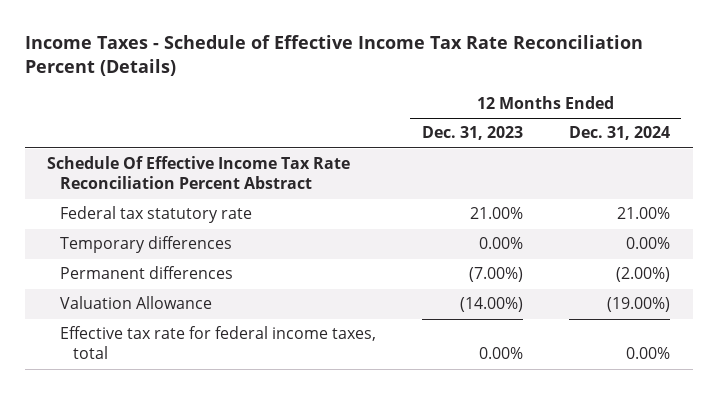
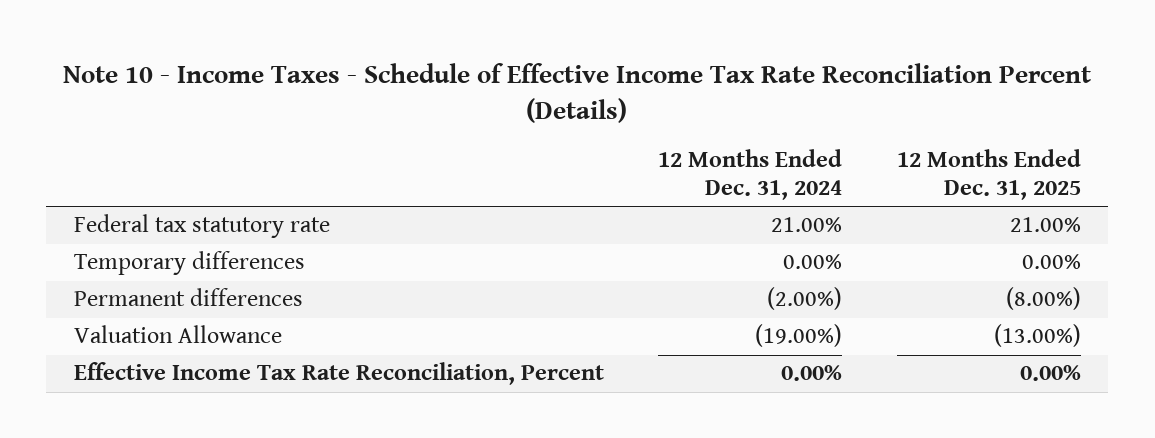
[24,34,643,76] Income Taxes - Schedule of Effective Income Tax Rate Reconciliation Percent (Details) -> [63,62,1092,123] Note 10 - Income Taxes - Schedule of Effective Income Tax Rate Reconciliation Percent (Details)
[421,126,523,141] Dec. 31, 2023 -> none
none -> [896,149,1081,201] 12 Months Ended Dec. 31, 2025
[47,156,351,190] Schedule Of Effective Income Tax Rate Reconciliation Percent Abstract -> none
[60,326,377,360] Effective tax rate for federal income taxes, total -> [73,362,604,386] Effective Income Tax Rate Reconciliation, Percent

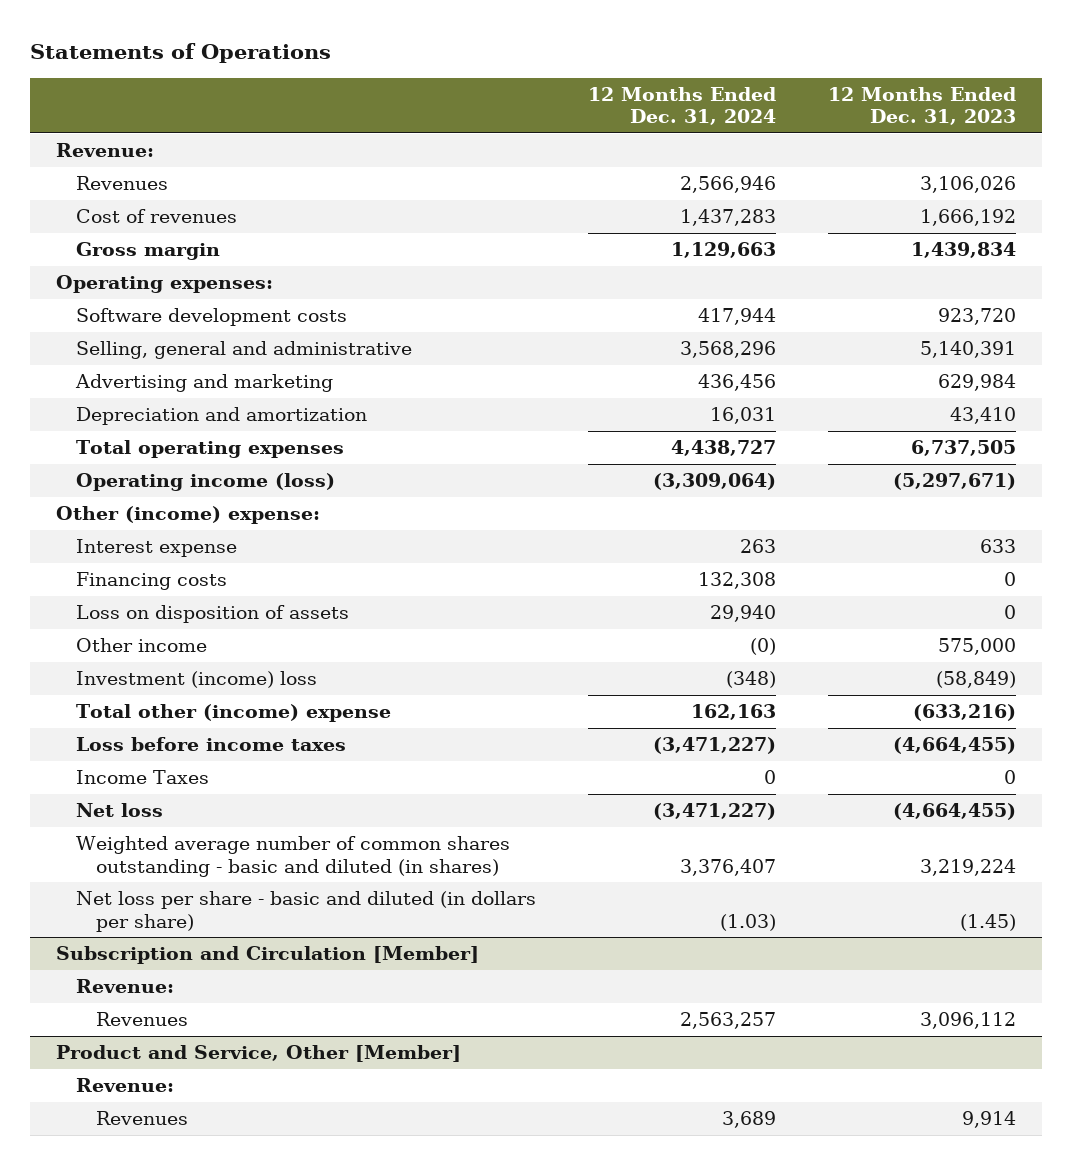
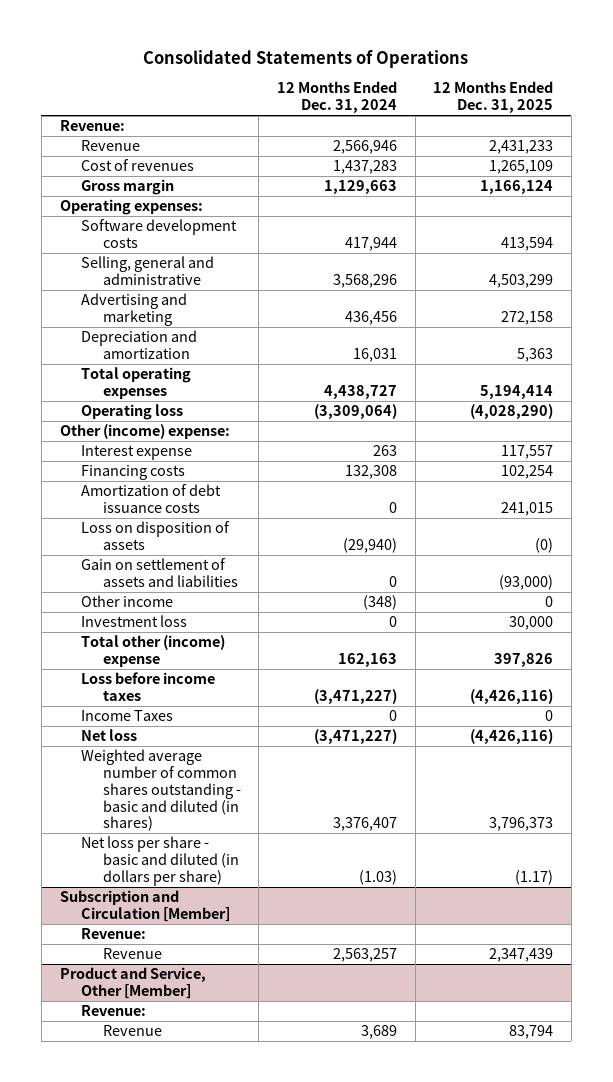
[30,43,332,64] Statements of Operations -> [143,49,469,68] Consolidated Statements of Operations
[828,86,1017,126] 12 Months Ended Dec. 31, 2023 -> none
none -> [433,81,554,114] 12 Months Ended Dec. 31, 2025
[76,176,169,191] Revenues -> [81,140,141,152] Revenue
[76,473,336,492] Operating income (loss) -> [81,404,184,421] Operating loss
none -> [81,484,222,514] Amortization of debt issuance costs
[710,605,777,623] 29,940 -> [342,538,397,554] (29,940)
none -> [81,558,238,588] Gain on settlement of assets and liabilities
[750,638,777,656] (0) -> [362,595,397,611] (348)
[76,671,318,689] Investment (income) loss -> [81,615,188,628] Investment loss
[726,671,777,689] (348) -> [388,616,397,628] 0
[95,1012,188,1027] Revenues -> [102,948,162,960] Revenue
[95,1111,188,1126] Revenues -> [102,1025,162,1037] Revenue

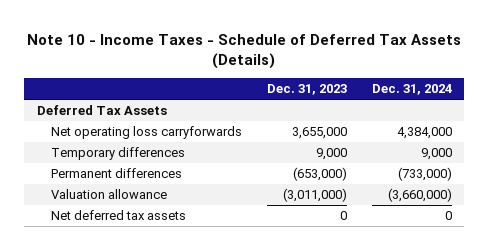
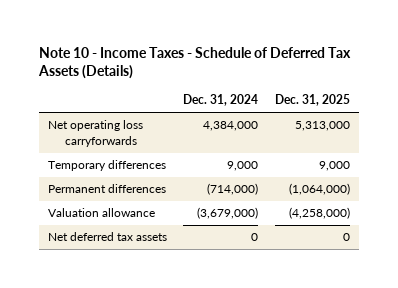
[267,84,348,96] Dec. 31, 2023 -> none
none -> [275,94,351,107] Dec. 31, 2025
[36,105,167,116] Deferred Tax Assets -> none
[397,167,452,182] (733,000) -> [207,183,259,196] (714,000)
[387,188,452,203] (3,660,000) -> [197,207,259,220] (3,679,000)

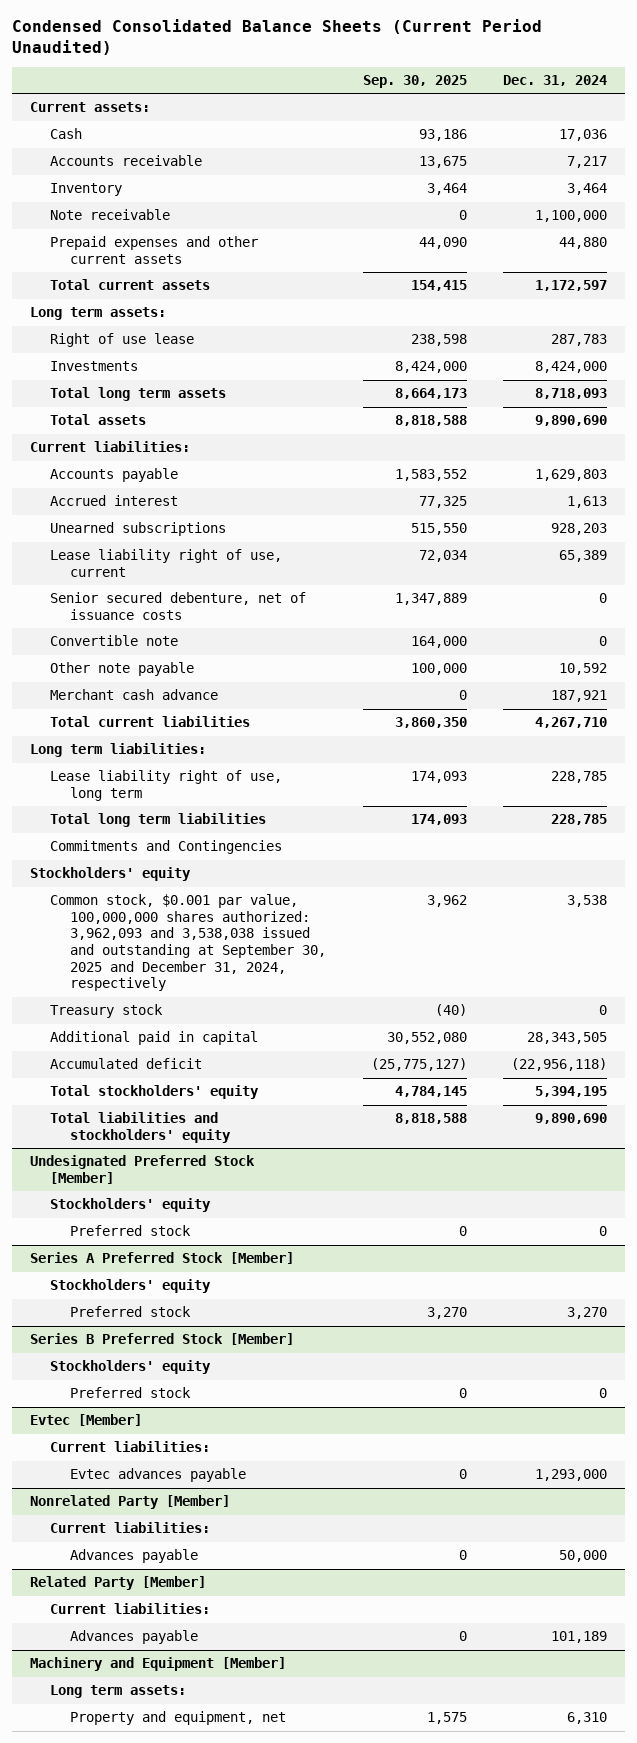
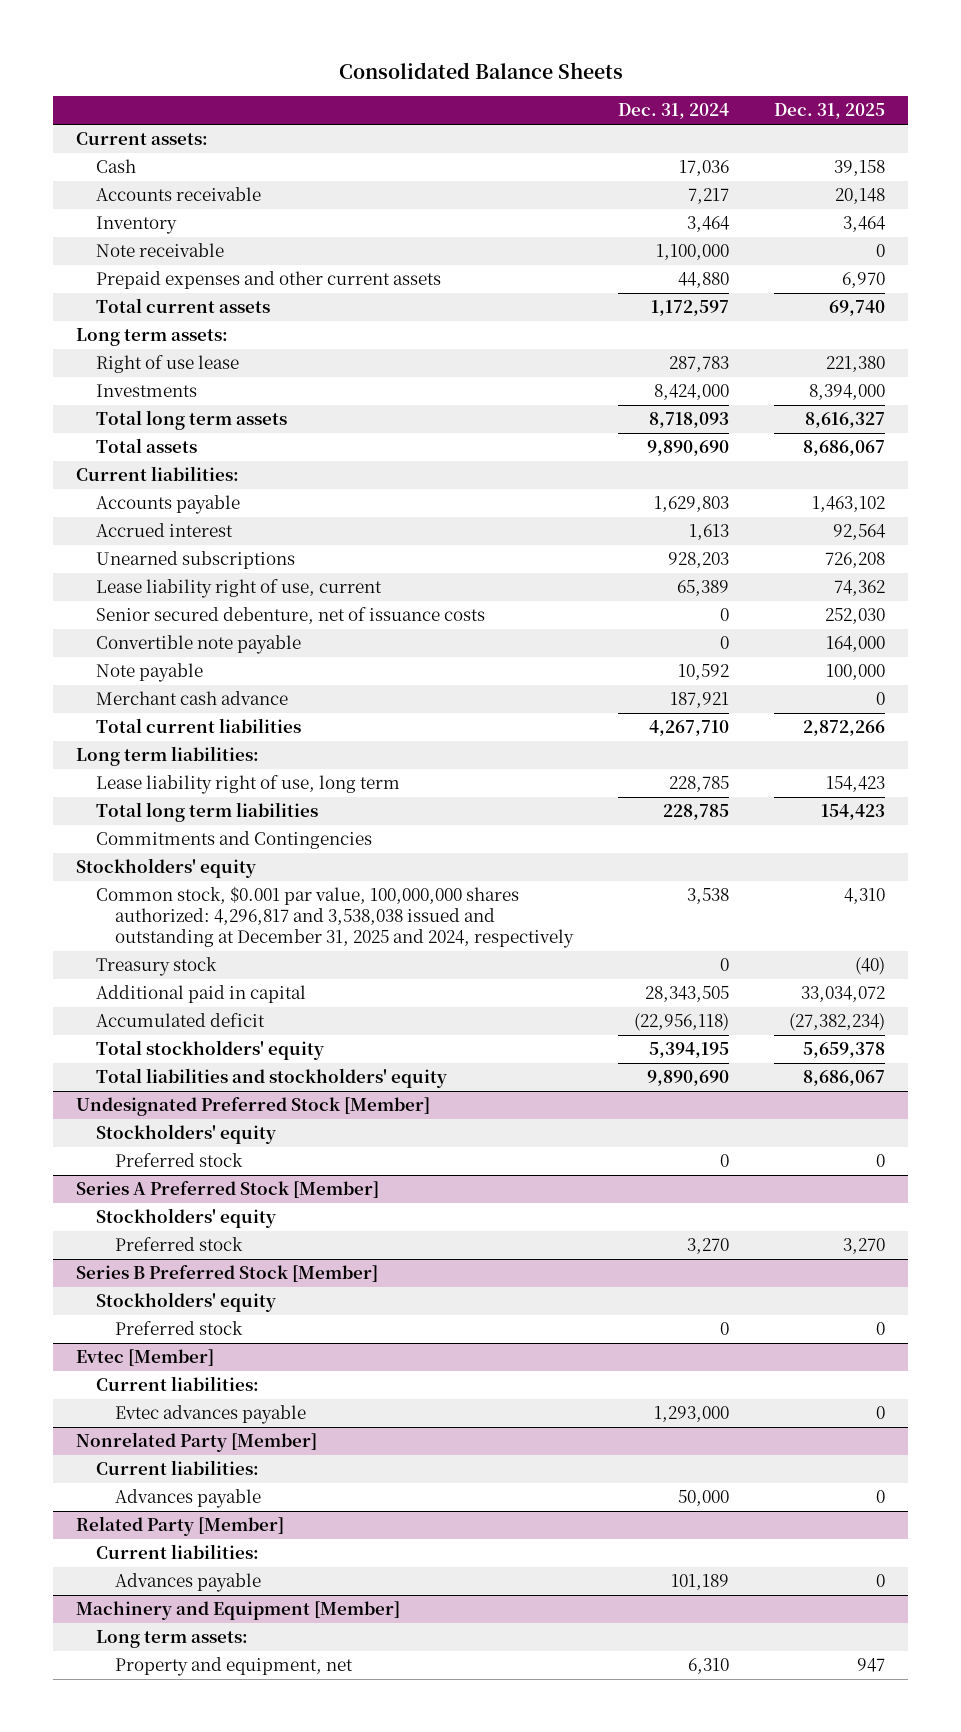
[11,19,542,56] Condensed Consolidated Balance Sheets (Current Period Unaudited) -> [338,62,623,80] Consolidated Balance Sheets
[362,74,467,88] Sep. 30, 2025 -> none
none -> [774,103,886,120] Dec. 31, 2025
[50,635,179,647] Convertible note -> [95,635,301,655] Convertible note payable
[50,662,195,677] Other note payable -> [95,663,203,683] Note payable
[50,894,327,992] Common stock, $0.001 par value, 100,000,000 shares authorized: 3,962,093 and 3,538,038 issued and outstanding at September 30, 2025 and December 31, 2024, respectively -> [95,886,575,949] Common stock, $0.001 par value, 100,000,000 shares authorized: 4,296,817 and 3,538,038 issued and outstanding at December 31, 2025 and 2024, respectively

